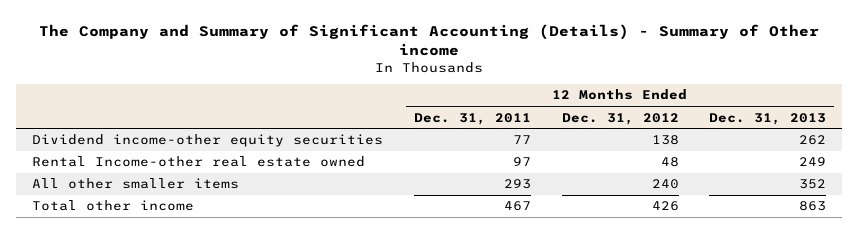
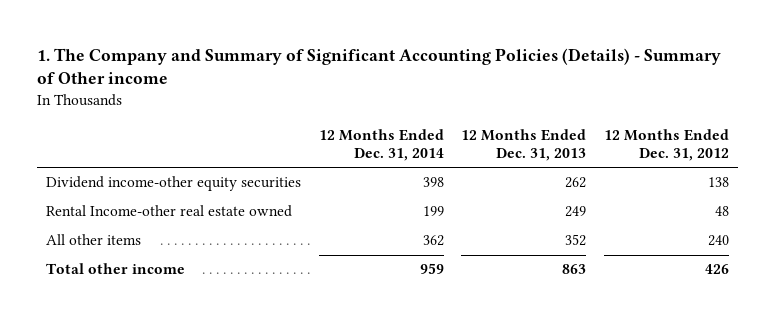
[39,23,820,56] The Company and Summary of Significant Accounting (Details) - Summary of Other income -> [36,47,721,85] 1. The Company and Summary of Significant Accounting Policies (Details) - Summary of Other income
[413,112,531,125] Dec. 31, 2011 -> none
none -> [318,128,444,161] 12 Months Ended Dec. 31, 2014
[31,178,239,190] All other smaller items -> [45,234,141,246] All other items

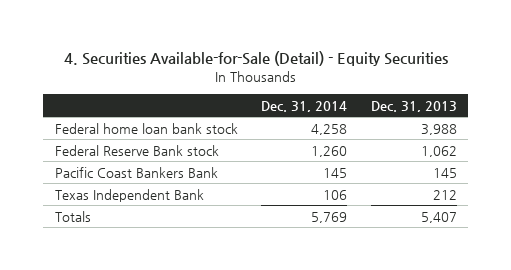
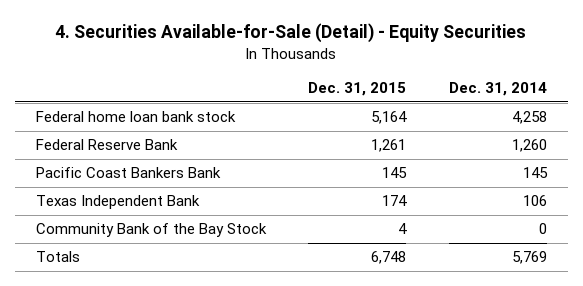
[370,100,457,112] Dec. 31, 2013 -> none
none -> [308,82,407,97] Dec. 31, 2015
[54,144,219,156] Federal Reserve Bank stock -> [36,139,179,151] Federal Reserve Bank
none -> [36,223,268,238] Community Bank of the Bay Stock

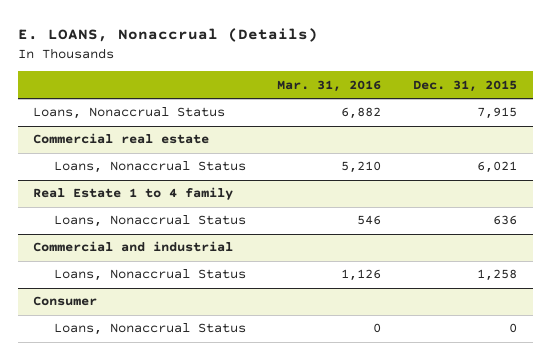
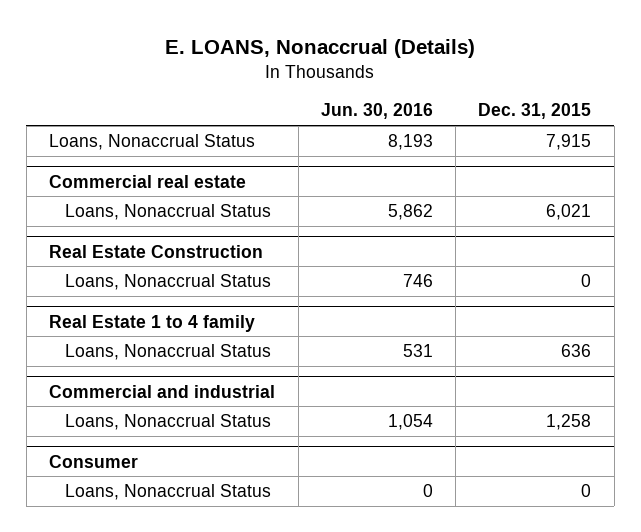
[277,79,382,92] Mar. 31, 2016 -> none
none -> [320,103,433,120] Jun. 30, 2016
none -> [49,244,264,258] Real Estate Construction
none -> [65,273,272,290] Loans, Nonaccrual Status

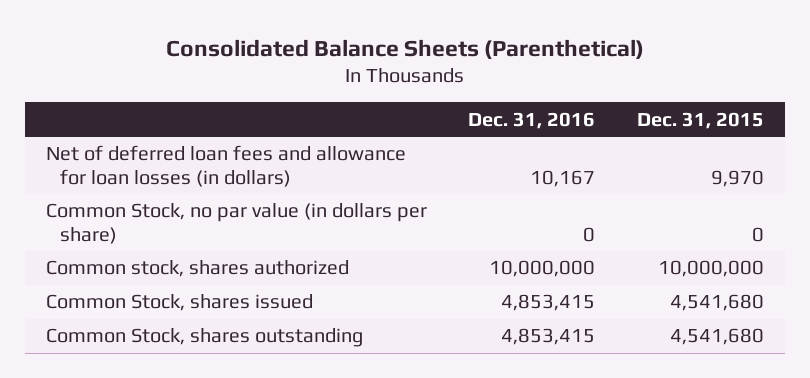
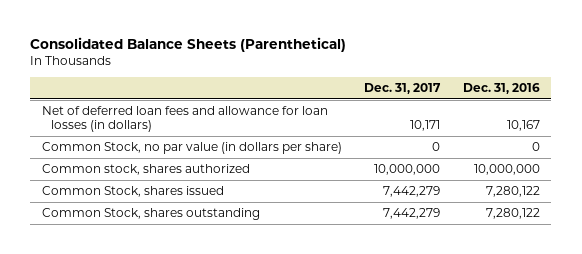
[636,111,764,129] Dec. 31, 2015 -> none
none -> [364,82,442,94] Dec. 31, 2017
[501,294,596,312] 4,853,415 -> [485,186,540,198] 7,280,122
[501,328,596,346] 4,853,415 -> [485,208,540,220] 7,280,122

